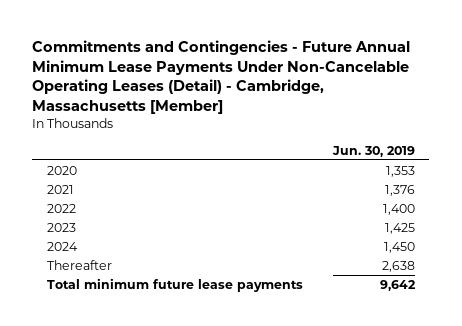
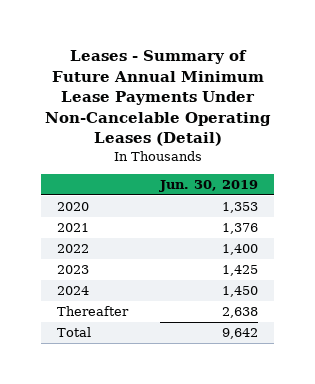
[32,40,411,114] Commitments and Contingencies - Future Annual Minimum Lease Payments Under Non-Cancelable Operating Leases (Detail) - Cambridge, Massachusetts [Member] -> [44,50,271,147] Leases - Summary of Future Annual Minimum Lease Payments Under Non-Cancelable Operating Leases (Detail)
[47,277,304,292] Total minimum future lease payments -> [56,327,91,338] Total

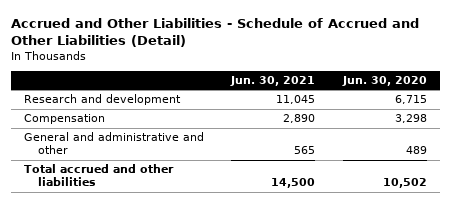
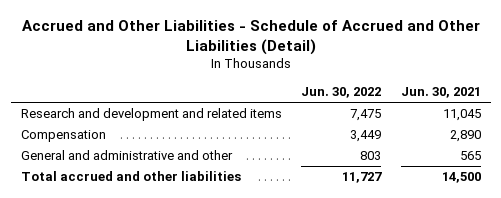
[341,76,427,87] Jun. 30, 2020 -> none
none -> [301,87,382,99] Jun. 30, 2022
[24,94,182,106] Research and development -> [20,108,282,122] Research and development and related items

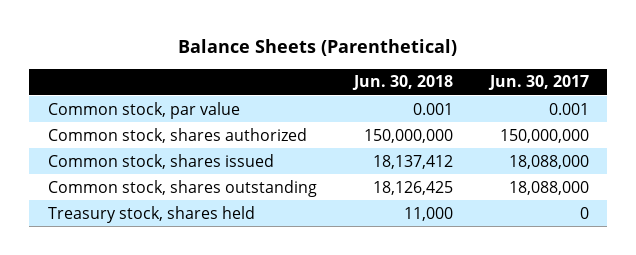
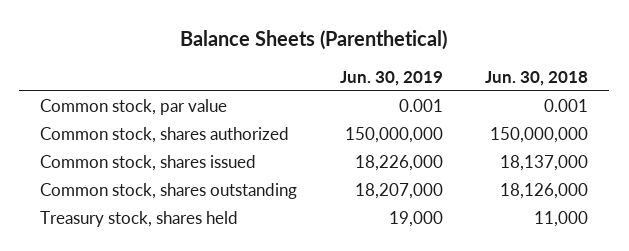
[487,75,589,91] Jun. 30, 2017 -> none
none -> [339,70,443,86] Jun. 30, 2019
[372,154,453,169] 18,137,412 -> [500,155,589,172] 18,137,000
[372,180,453,195] 18,126,425 -> [500,183,589,200] 18,126,000

